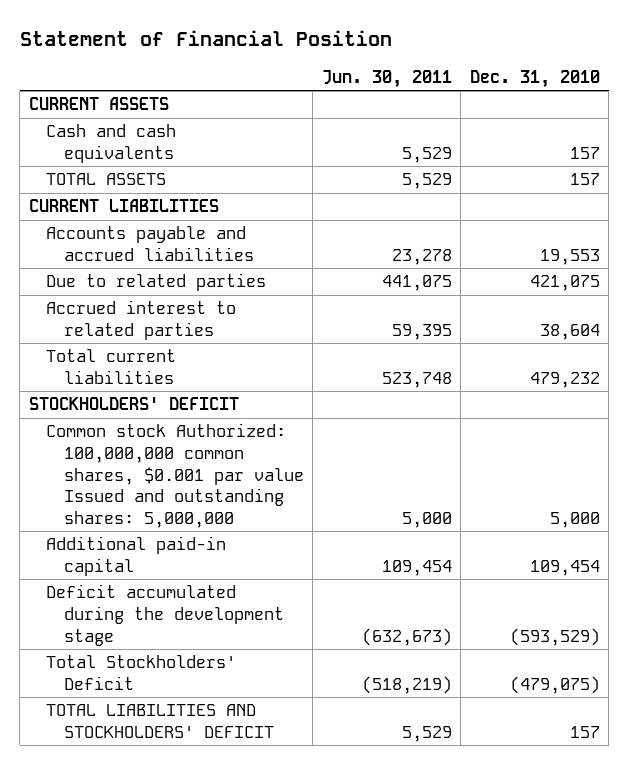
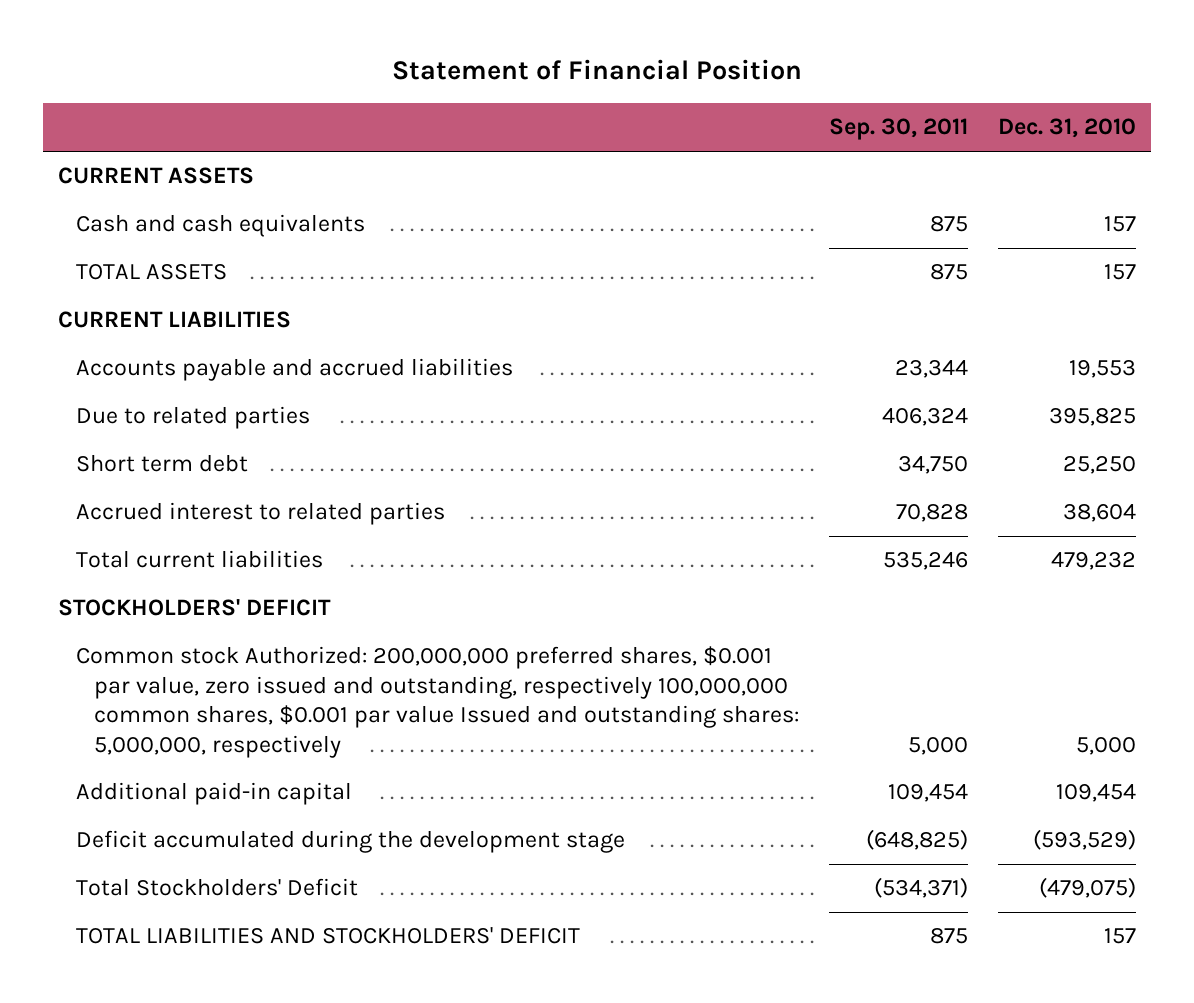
[321,70,452,89] Jun. 30, 2011 -> none
none -> [829,118,969,141] Sep. 30, 2011
[529,275,600,292] 421,075 -> [1049,408,1137,427] 395,825
none -> [75,454,248,473] Short term debt
[46,423,304,529] Common stock Authorized: 100,000,000 common shares, $0.001 par value Issued and outstanding shares: 5,000,000 -> [75,646,799,758] Common stock Authorized: 200,000,000 preferred shares, $0.001 par value, zero issued and outstanding, respectively 100,000,000 common shares, $0.001 par value Issued and outstanding shares: 5,000,000, respectively

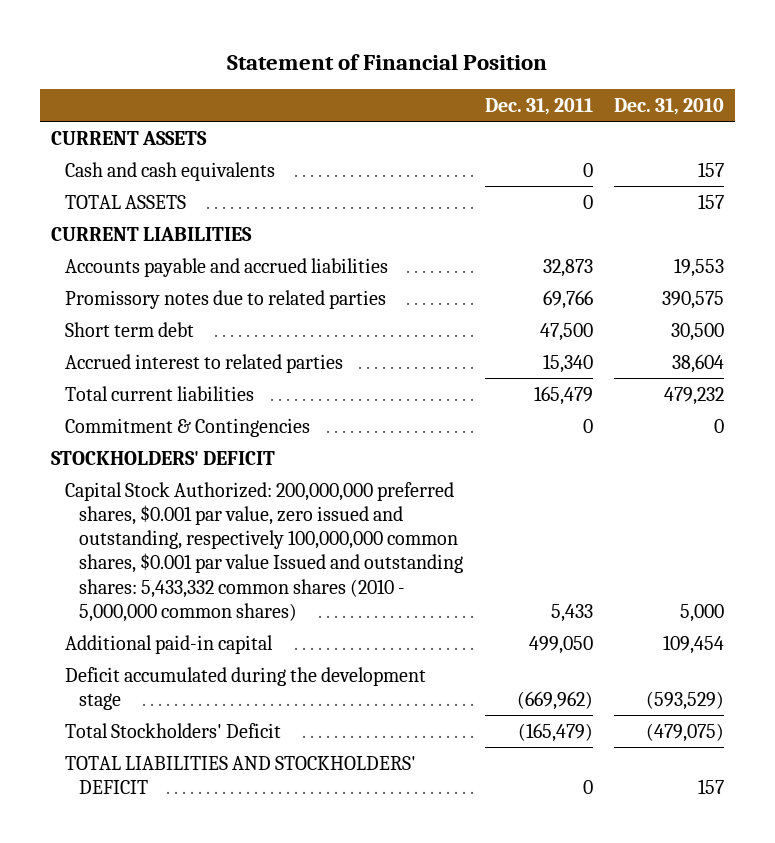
[829,118,969,141] Sep. 30, 2011 -> none
none -> [484,97,593,115] Dec. 31, 2011
[75,406,310,430] Due to related parties -> [64,289,386,309] Promissory notes due to related parties
[1049,408,1137,427] 395,825 -> [662,290,725,309] 390,575
[1063,456,1137,475] 25,250 -> [671,322,725,341] 30,500
none -> [64,417,310,437] Commitment & Contingencies
[75,646,799,758] Common stock Authorized: 200,000,000 preferred shares, $0.001 par value, zero issued and outstanding, respectively 100,000,000 common shares, $0.001 par value Issued and outstanding shares: 5,000,000, respectively -> [64,481,463,623] Capital Stock Authorized: 200,000,000 preferred shares, $0.001 par value, zero issued and outstanding, respectively 100,000,000 common shares, $0.001 par value Issued and outstanding shares: 5,433,332 common shares (2010 - 5,000,000 common shares)

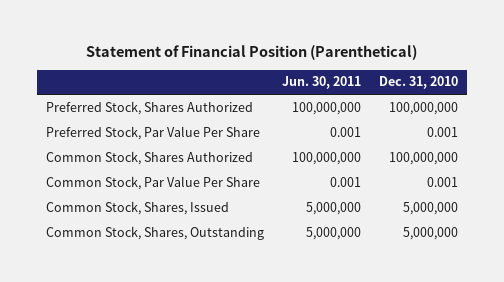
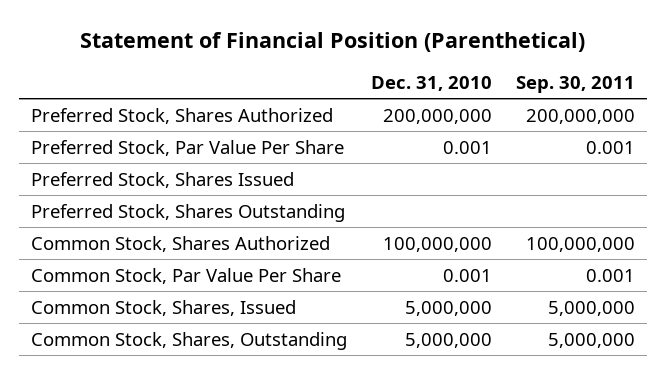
[282,76,362,90] Jun. 30, 2011 -> none
none -> [516,75,636,93] Sep. 30, 2011
[388,101,458,115] 100,000,000 -> [383,108,493,124] 200,000,000
none -> [30,171,294,188] Preferred Stock, Shares Issued
none -> [30,203,345,222] Preferred Stock, Shares Outstanding

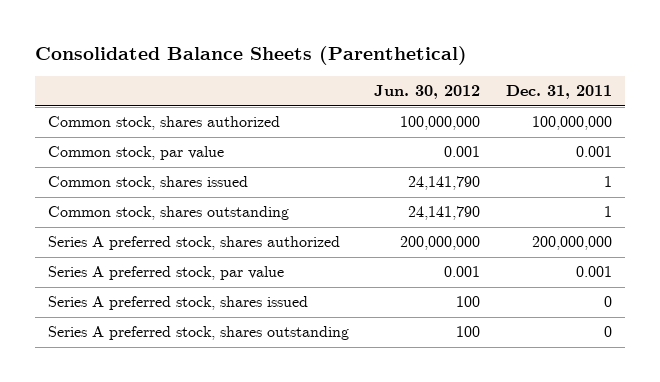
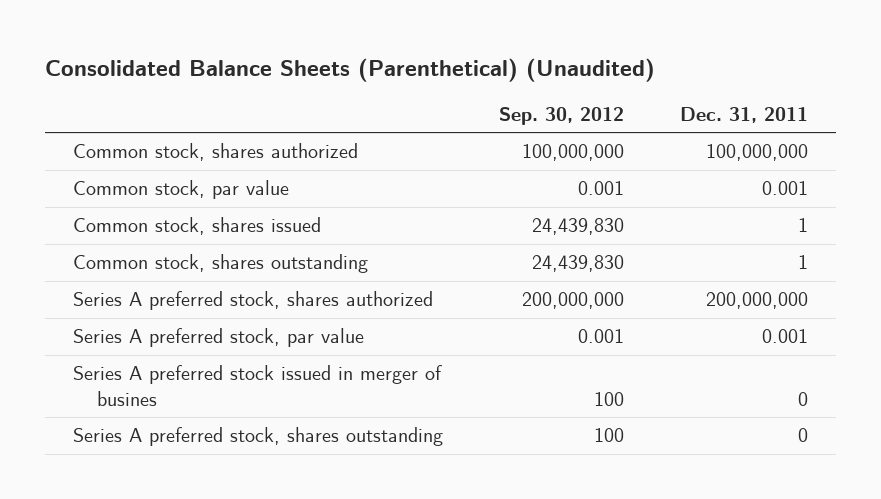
[35,45,468,65] Consolidated Balance Sheets (Parenthetical) -> [45,57,656,82] Consolidated Balance Sheets (Parenthetical) (Unaudited)
[374,85,481,100] Jun. 30, 2012 -> none
none -> [498,107,624,126] Sep. 30, 2012
[48,296,309,311] Series A preferred stock, shares issued -> [73,365,443,406] Series A preferred stock issued in merger of busines

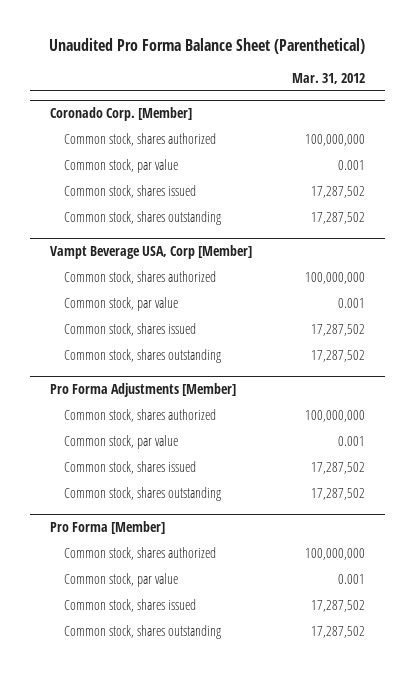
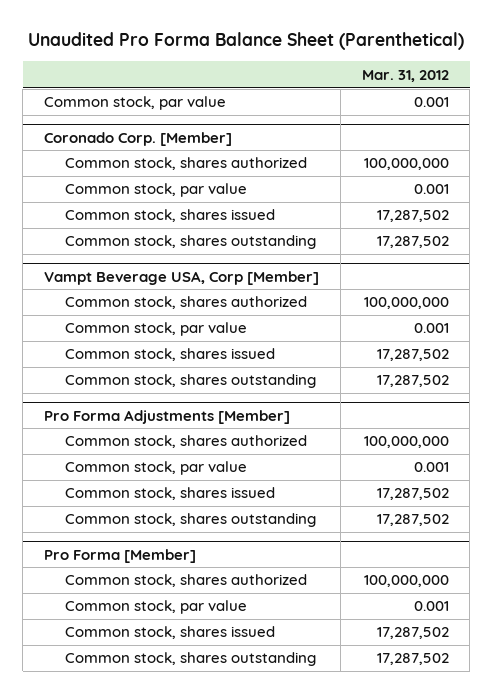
none -> [44,96,227,111] Common stock, par value

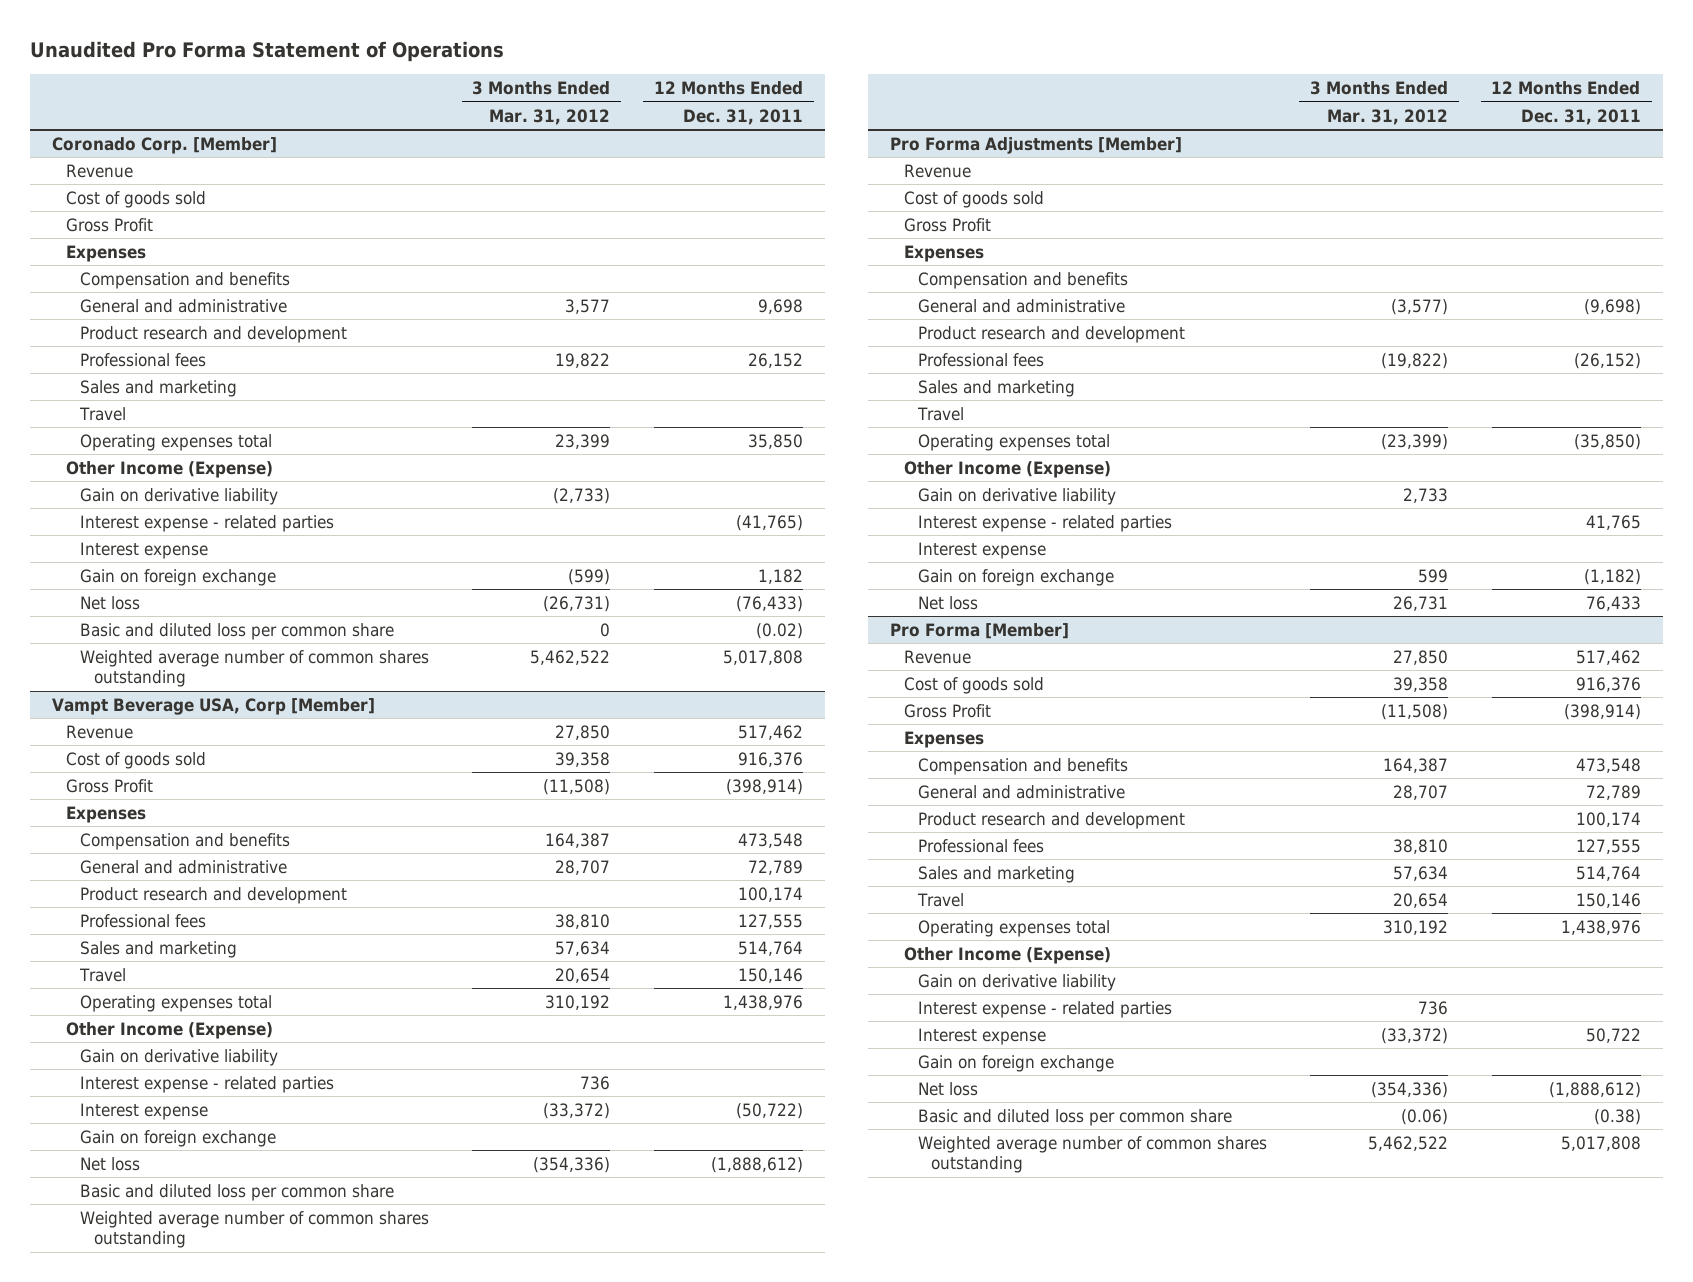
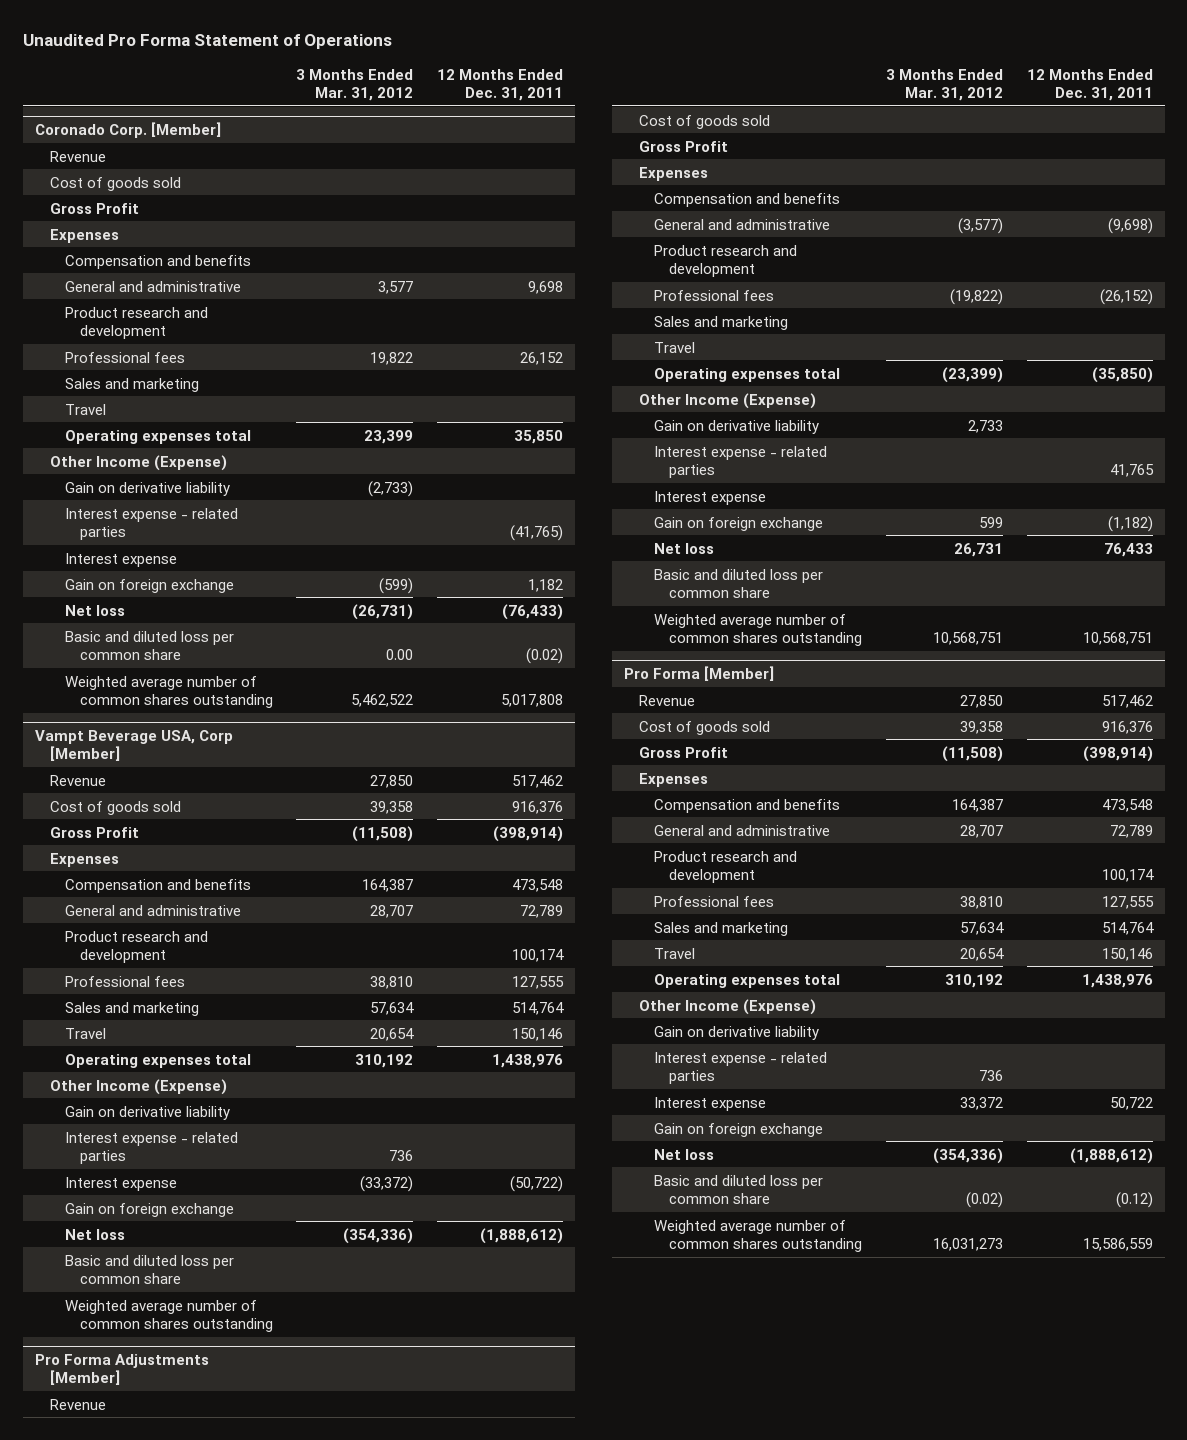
[600,623,611,638] 0 -> [386,648,414,660] 0.00
none -> [654,568,824,598] Basic and diluted loss per common share
none -> [654,613,863,646] Weighted average number of common shares outstanding
[1381,1028,1449,1045] (33,372) -> [959,1096,1003,1110] 33,372
[1401,1109,1449,1126] (0.06) -> [965,1191,1003,1208] (0.02)
[1593,1109,1641,1126] (0.38) -> [1115,1191,1153,1208] (0.12)
[1368,1136,1449,1152] 5,462,522 -> [932,1237,1003,1251] 16,031,273
[1560,1136,1641,1152] 5,017,808 -> [1082,1237,1153,1251] 15,586,559

